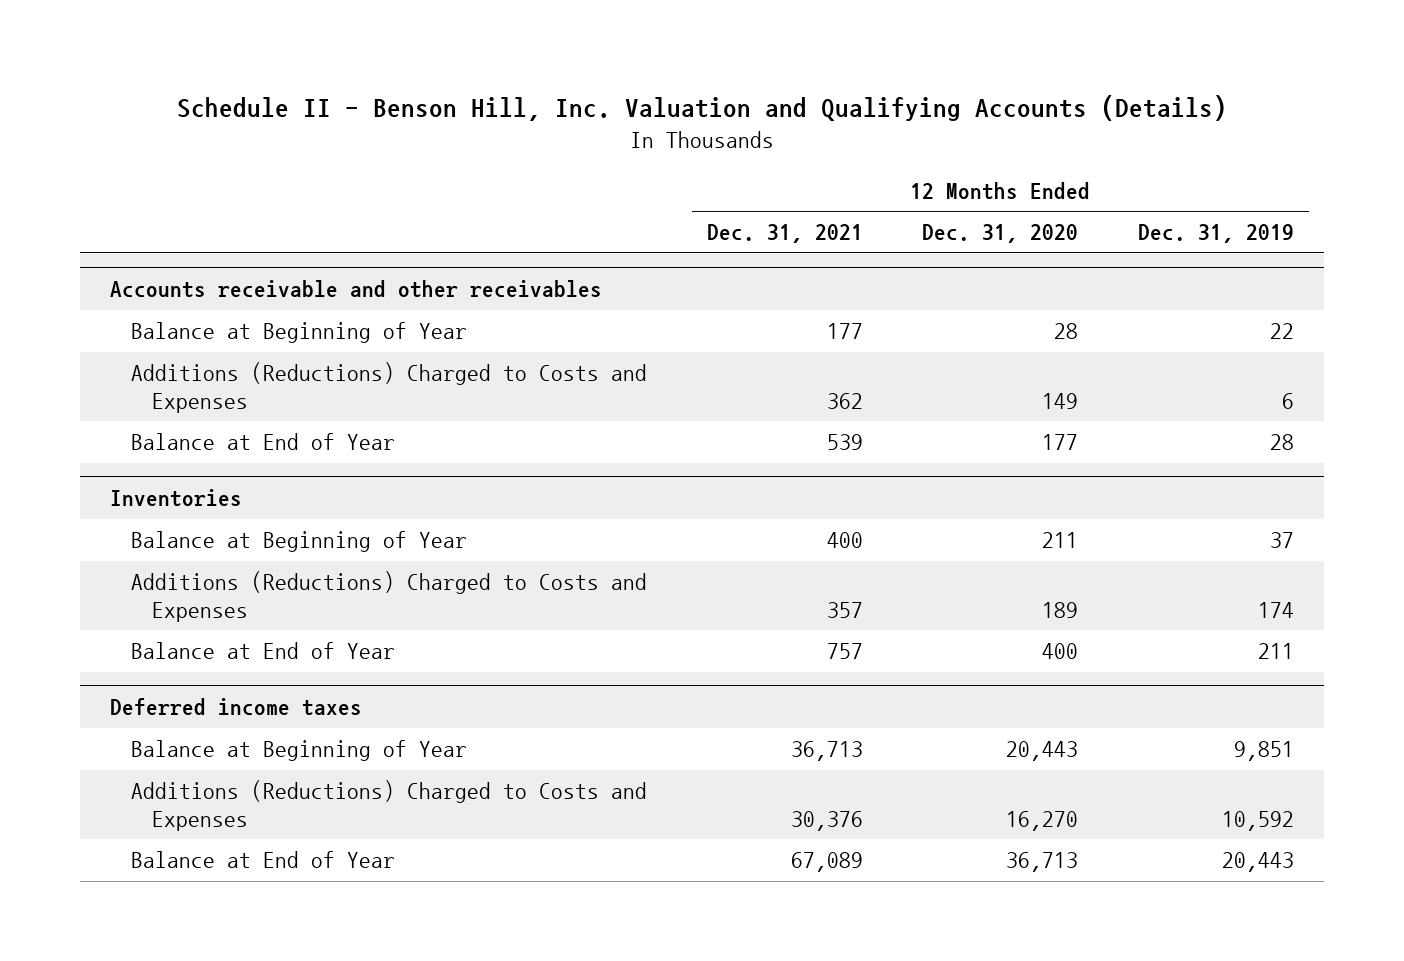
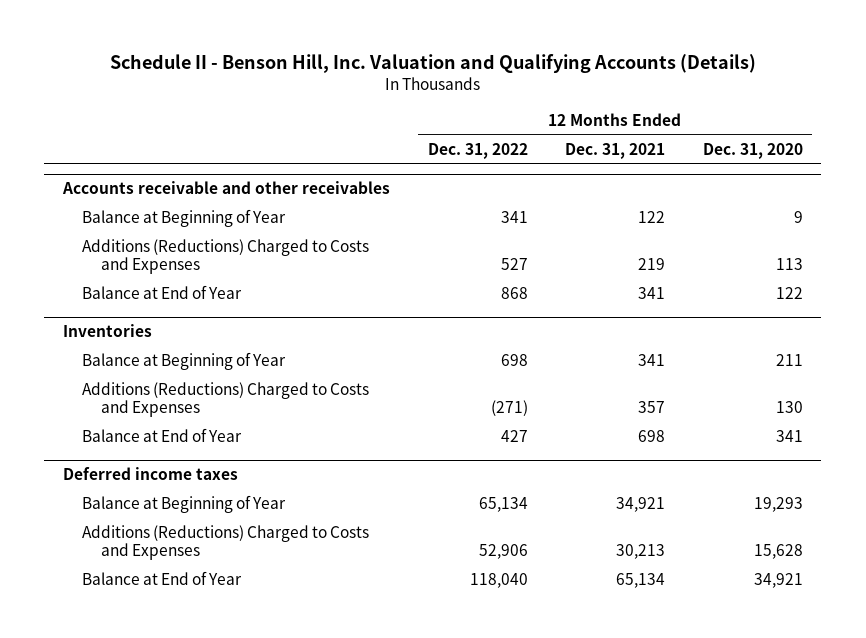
[1138,224,1295,244] Dec. 31, 2019 -> none
none -> [427,142,528,159] Dec. 31, 2022
[826,323,863,340] 177 -> [638,211,666,224] 122
[1054,323,1079,340] 28 -> [793,211,803,224] 9
[826,392,863,409] 362 -> [638,258,666,271] 219
[1042,392,1079,409] 149 -> [775,258,803,271] 113
[826,434,863,451] 539 -> [638,287,666,300] 341
[1042,434,1079,451] 177 -> [775,287,803,300] 122
[826,532,863,549] 400 -> [638,354,666,367] 341
[1042,601,1079,618] 189 -> [775,401,803,414] 130
[826,643,863,660] 757 -> [638,430,666,443] 698
[1042,643,1079,660] 400 -> [775,430,803,443] 341
[790,741,863,762] 36,713 -> [616,497,666,513] 34,921
[1006,741,1079,762] 20,443 -> [753,497,803,513] 19,293
[790,810,863,831] 30,376 -> [616,544,666,560] 30,213
[1006,810,1079,831] 16,270 -> [753,544,803,560] 15,628
[790,852,863,873] 67,089 -> [616,573,666,589] 65,134
[1006,852,1079,873] 36,713 -> [753,573,803,589] 34,921

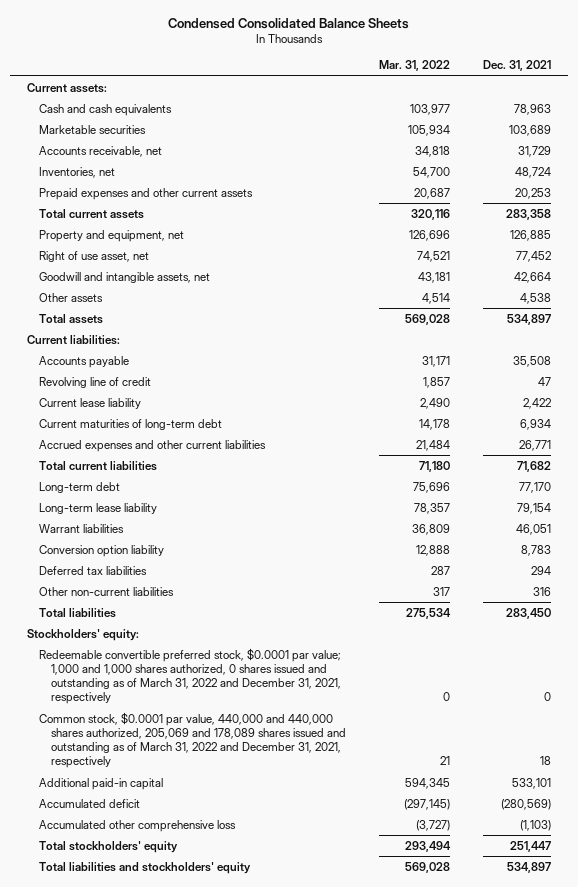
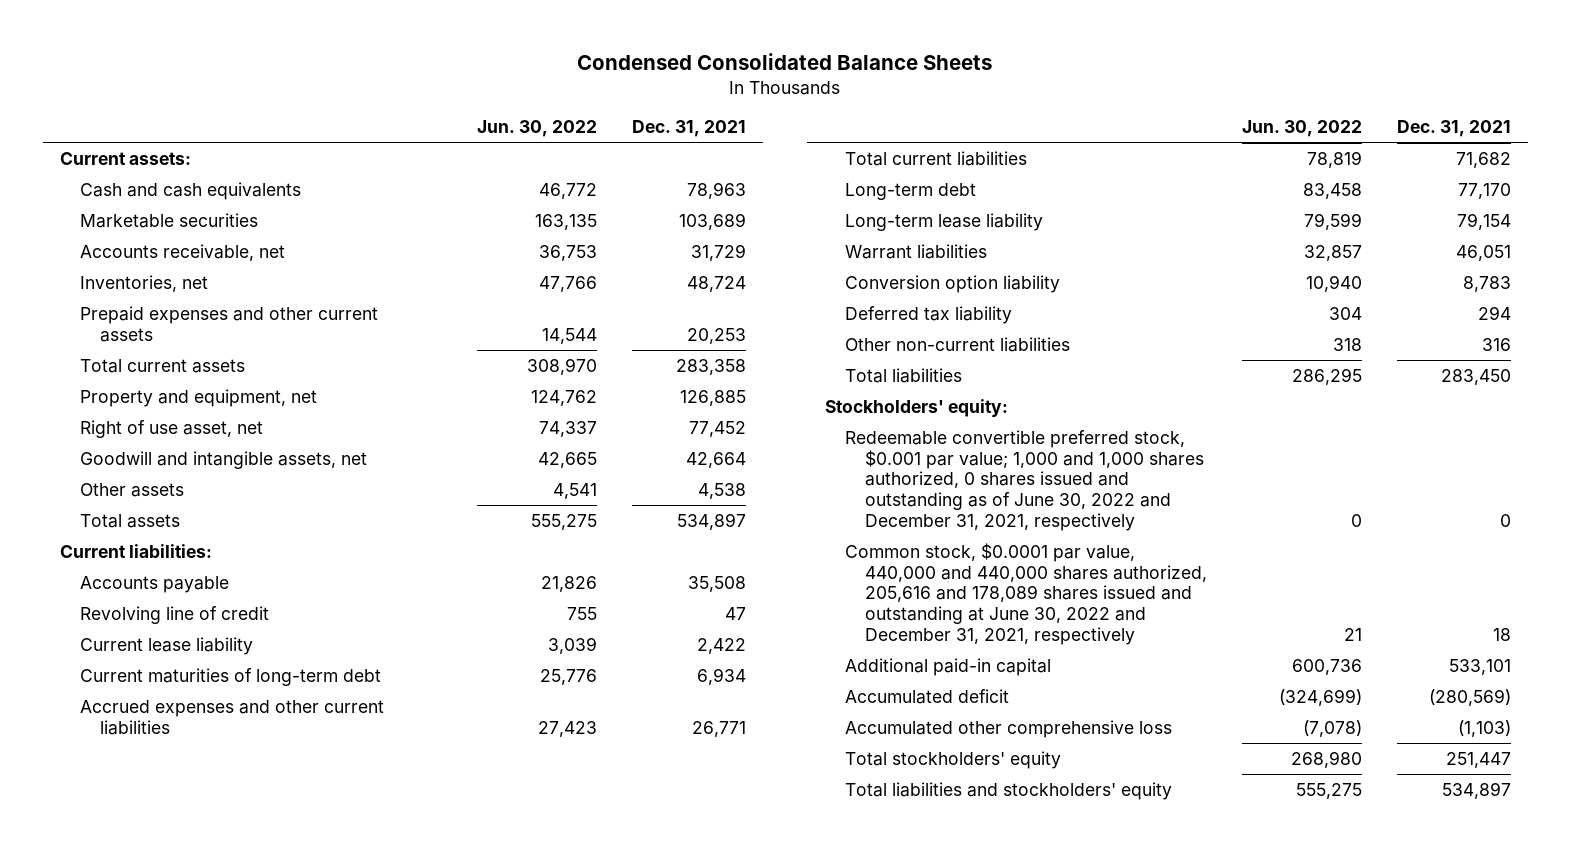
[379,60,451,72] Mar. 31, 2022 -> none
none -> [476,120,597,138] Jun. 30, 2022
[39,565,148,575] Deferred tax liabilities -> [844,305,1012,324] Deferred tax liability
[39,647,342,705] Redeemable convertible preferred stock, $0.0001 par value; 1,000 and 1,000 shares authorized, 0 shares issued and outstanding as of March 31, 2022 and December 31, 2021, respectively -> [844,429,1204,531] Redeemable convertible preferred stock, $0.001 par value; 1,000 and 1,000 shares authorized, 0 shares issued and outstanding as of June 30, 2022 and December 31, 2021, respectively
[39,711,347,769] Common stock, $0.0001 par value, 440,000 and 440,000 shares authorized, 205,069 and 178,089 shares issued and outstanding as of March 31, 2022 and December 31, 2021, respectively -> [844,542,1207,645] Common stock, $0.0001 par value, 440,000 and 440,000 shares authorized, 205,616 and 178,089 shares issued and outstanding at June 30, 2022 and December 31, 2021, respectively

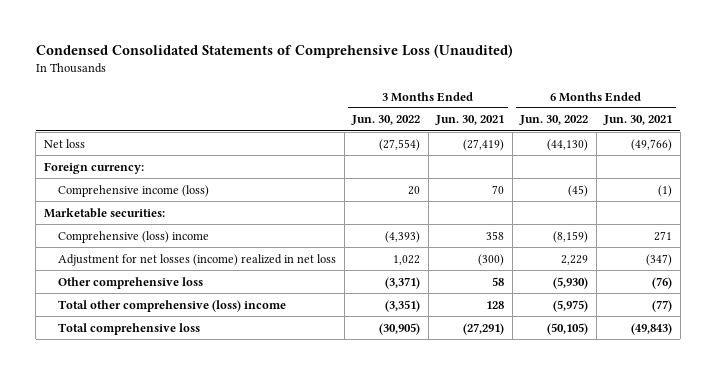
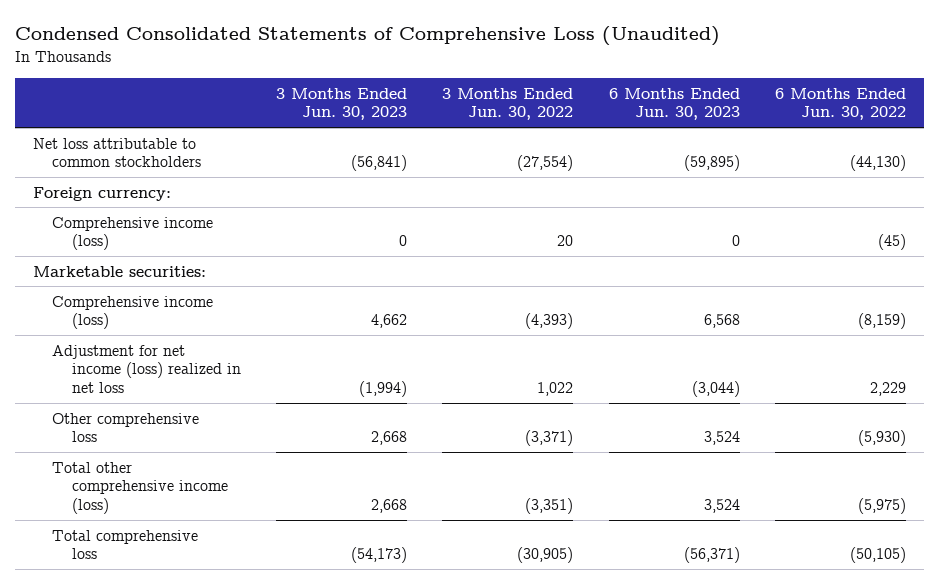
[435,115,505,126] Jun. 30, 2021 -> none
[603,115,673,126] Jun. 30, 2021 -> none
none -> [275,87,407,121] 3 Months Ended Jun. 30, 2023
none -> [608,87,740,121] 6 Months Ended Jun. 30, 2023
[43,138,85,148] Net loss -> [33,137,202,168] Net loss attributable to common stockholders
[58,230,210,243] Comprehensive (loss) income -> [52,295,214,330] Comprehensive income (loss)
[58,253,337,266] Adjustment for net losses (income) realized in net loss -> [52,344,241,394] Adjustment for net income (loss) realized in net loss
[58,299,287,312] Total other comprehensive (loss) income -> [52,461,228,515] Total other comprehensive income (loss)

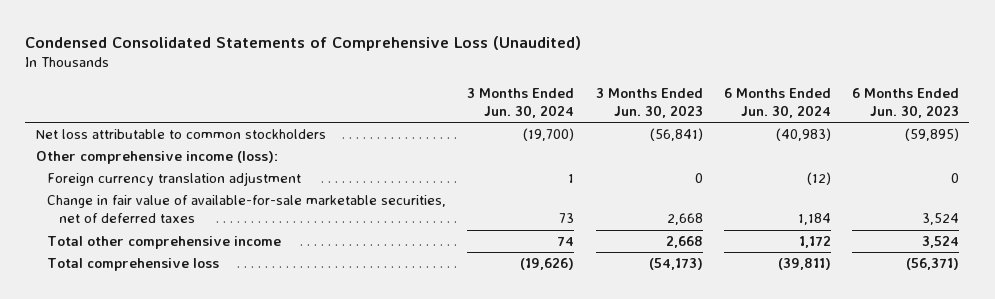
[442,87,574,121] 3 Months Ended Jun. 30, 2022 -> none
[775,87,907,121] 6 Months Ended Jun. 30, 2022 -> none
none -> [467,87,575,119] 3 Months Ended Jun. 30, 2024
none -> [723,87,831,119] 6 Months Ended Jun. 30, 2024
[33,265,207,277] Marketable securities: -> none
[52,295,214,330] Comprehensive income (loss) -> none
[52,344,241,394] Adjustment for net income (loss) realized in net loss -> none
[33,186,172,201] Foreign currency: -> [36,150,279,164] Other comprehensive income (loss):
[52,216,214,251] Comprehensive income (loss) -> [47,171,302,186] Foreign currency translation adjustment
[52,412,200,443] Other comprehensive loss -> [47,194,447,224] Change in fair value of available-for-sale marketable securities, net of deferred taxes
[52,461,228,515] Total other comprehensive income (loss) -> [47,235,282,249] Total other comprehensive income

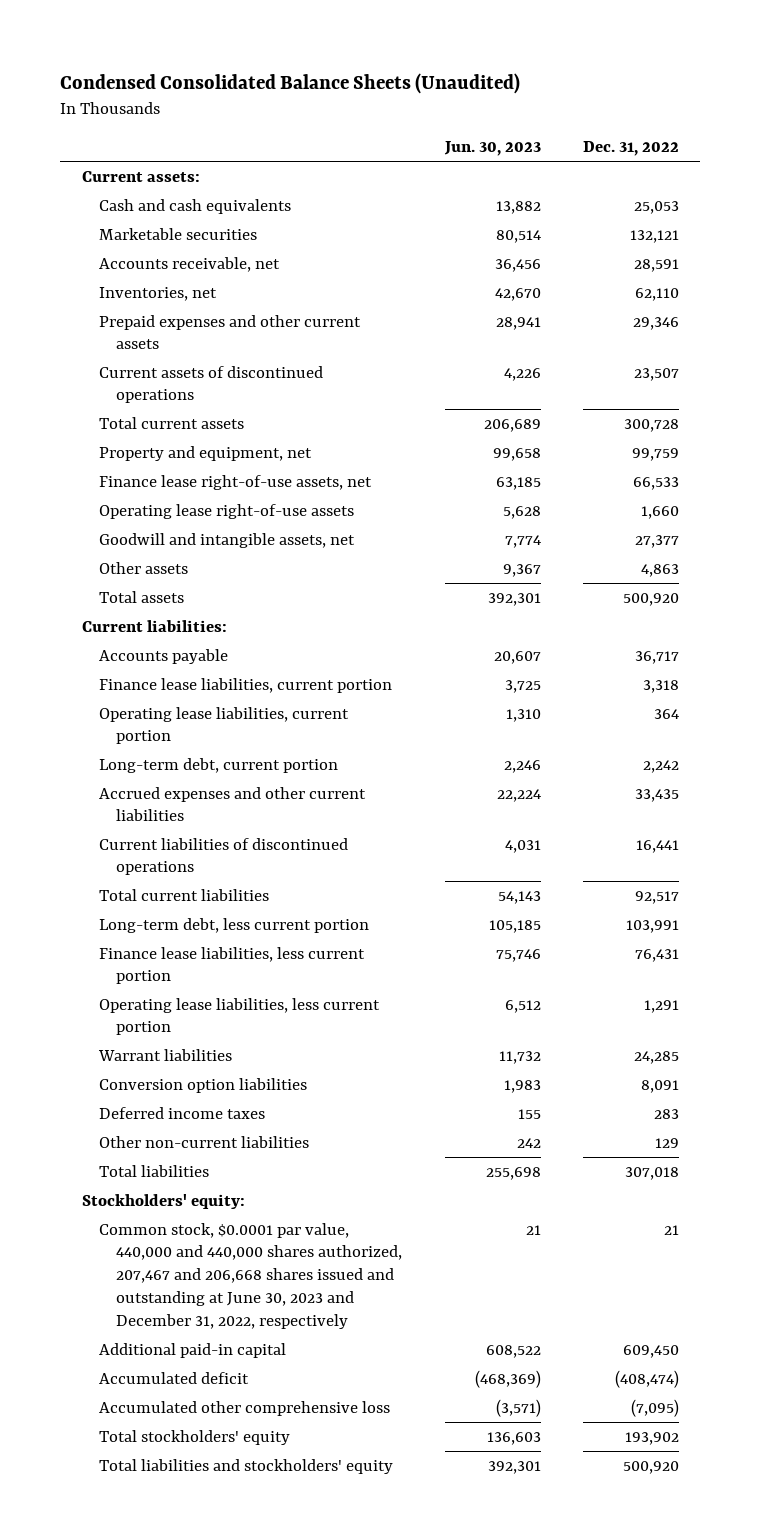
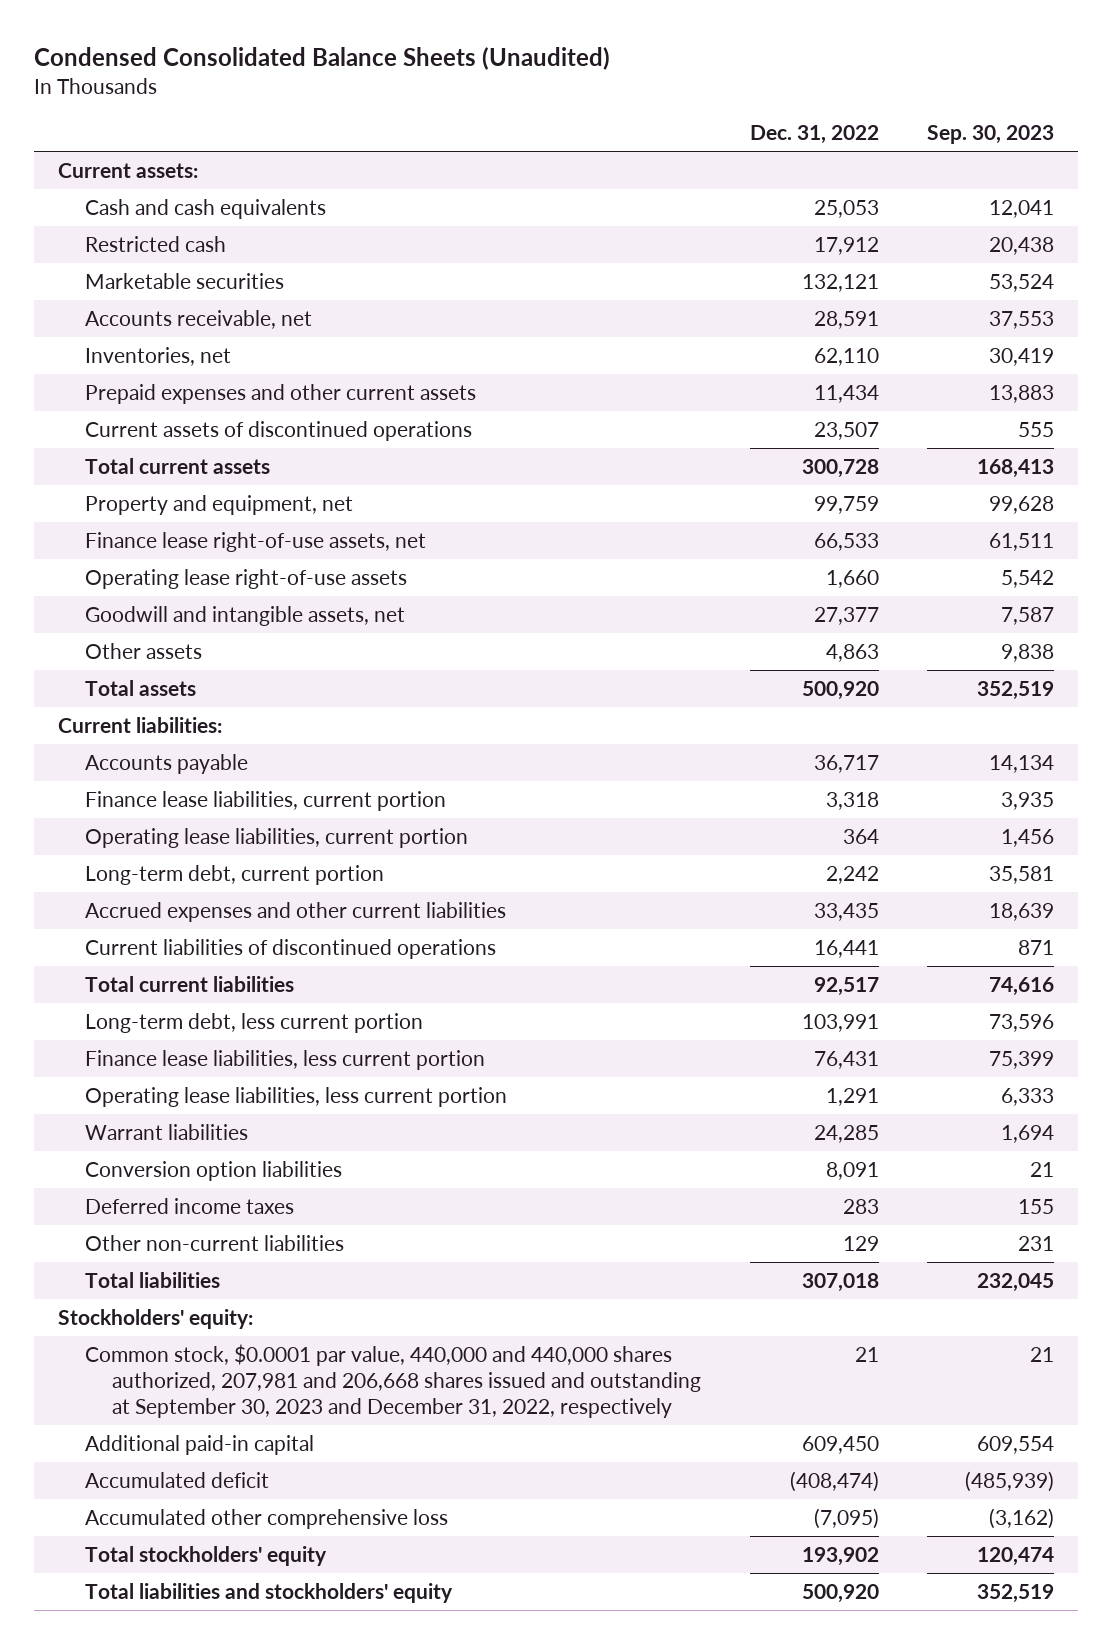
[443,141,541,157] Jun. 30, 2023 -> none
none -> [927,125,1055,145] Sep. 30, 2023
none -> [84,235,226,252] Restricted cash
[633,316,680,330] 29,346 -> [813,384,879,403] 11,434
[98,1222,403,1330] Common stock, $0.0001 par value, 440,000 and 440,000 shares authorized, 207,467 and 206,668 shares issued and outstanding at June 30, 2023 and December 31, 2022, respectively -> [84,1343,701,1418] Common stock, $0.0001 par value, 440,000 and 440,000 shares authorized, 207,981 and 206,668 shares issued and outstanding at September 30, 2023 and December 31, 2022, respectively

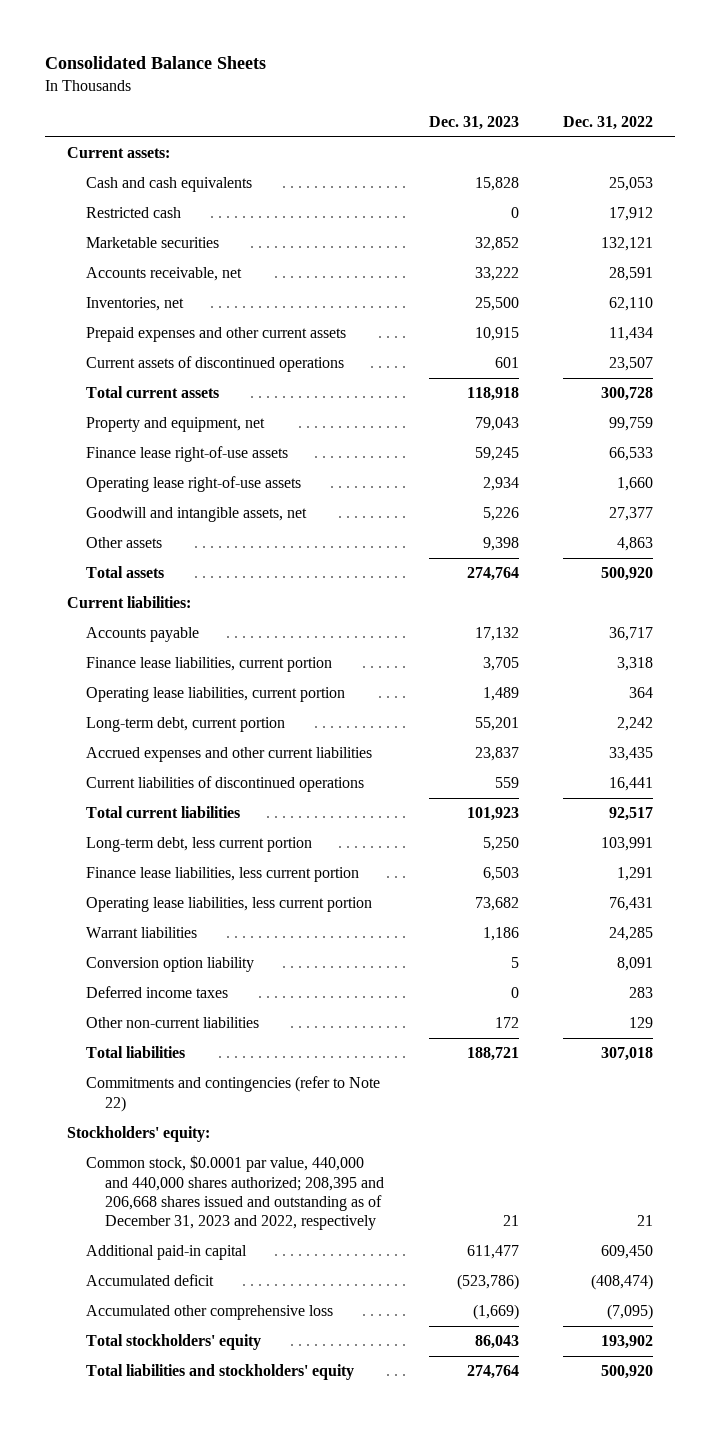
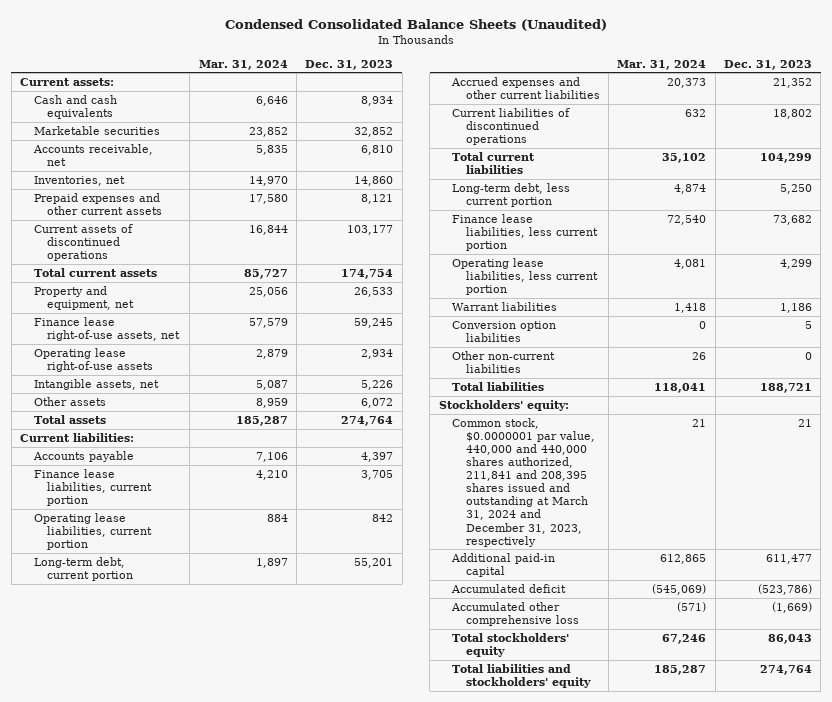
[44,56,266,70] Consolidated Balance Sheets -> [224,18,607,31] Condensed Consolidated Balance Sheets (Unaudited)
[562,115,653,130] Dec. 31, 2022 -> none
none -> [198,59,288,70] Mar. 31, 2024
[86,207,182,219] Restricted cash -> none
[474,177,519,192] 15,828 -> [361,95,394,106] 8,934
[474,267,519,282] 33,222 -> [361,144,394,155] 6,810
[474,297,519,312] 25,500 -> [354,175,394,186] 14,860
[474,327,519,342] 10,915 -> [361,193,394,204] 8,121
[494,357,519,369] 601 -> [347,224,394,235] 103,177
[466,387,519,402] 118,918 -> [341,268,394,279] 174,754
[474,417,519,432] 79,043 -> [354,286,394,297] 26,533
[86,446,289,463] Finance lease right-of-use assets -> [33,316,180,341] Finance lease right-of-use assets, net
[86,507,308,523] Goodwill and intangible assets, net -> [33,378,159,390] Intangible assets, net
[482,537,519,552] 9,398 -> [361,397,394,408] 6,072
[474,627,519,642] 17,132 -> [361,451,394,462] 4,397
[482,687,519,702] 1,489 -> [372,513,394,522] 842
[474,747,519,762] 23,837 -> [772,77,812,88] 21,352
[494,777,519,789] 559 -> [772,108,812,119] 18,802
[466,807,519,822] 101,923 -> [759,152,812,163] 104,299
[482,867,519,882] 6,503 -> [772,214,812,225] 73,682
[474,897,519,912] 73,682 -> [779,258,812,269] 4,299
[86,986,229,999] Deferred income taxes -> none
[86,957,255,973] Conversion option liability -> [452,320,557,342] Conversion option liabilities
[494,1017,519,1029] 172 -> [804,351,812,360] 0
[86,1076,381,1112] Commitments and contingencies (refer to Note 22) -> none
[86,1155,385,1231] Common stock, $0.0001 par value, 440,000 and 440,000 shares authorized; 208,395 and 206,668 shares issued and outstanding as of December 31, 2023 and 2022, respectively -> [452,417,595,547] Common stock, $0.0000001 par value, 440,000 and 440,000 shares authorized, 211,841 and 208,395 shares issued and outstanding at March 31, 2024 and December 31, 2023, respectively

